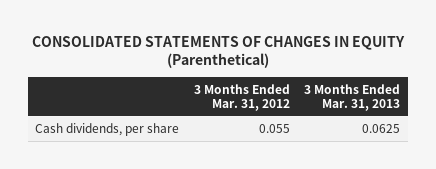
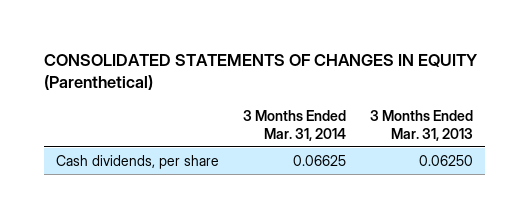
[193,83,290,112] 3 Months Ended Mar. 31, 2012 -> none
none -> [243,109,347,141] 3 Months Ended Mar. 31, 2014
[362,124,401,134] 0.0625 -> [419,155,474,167] 0.06250

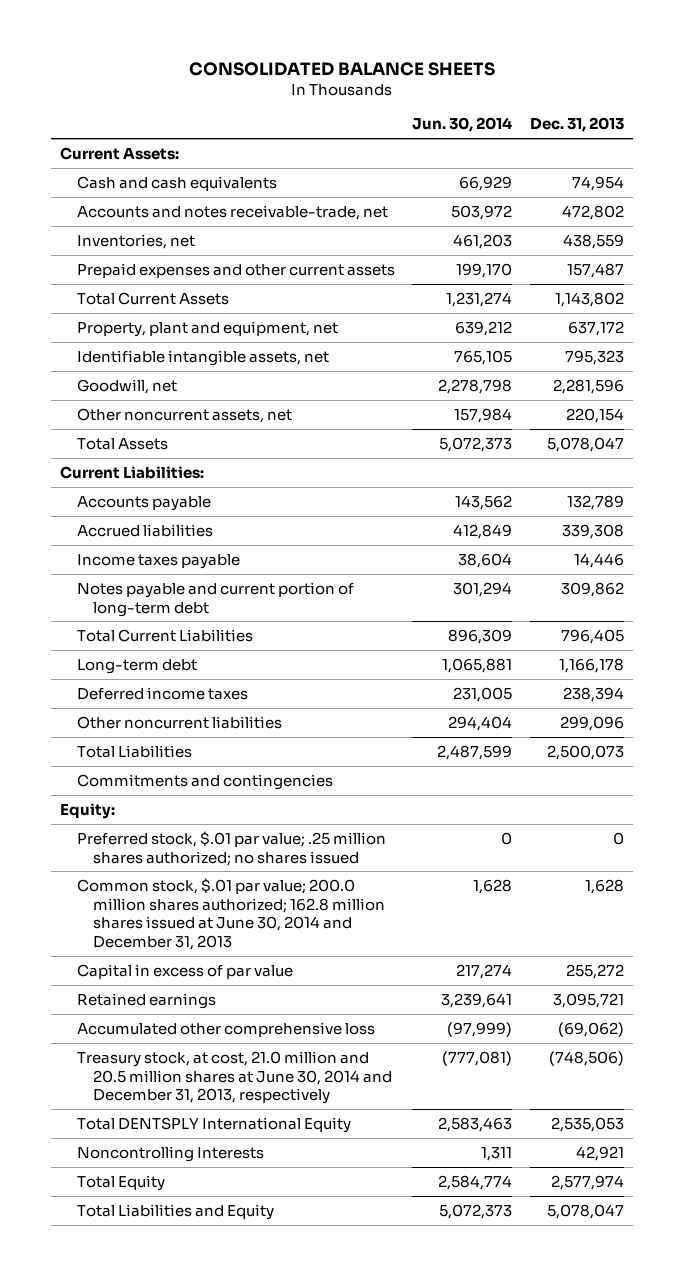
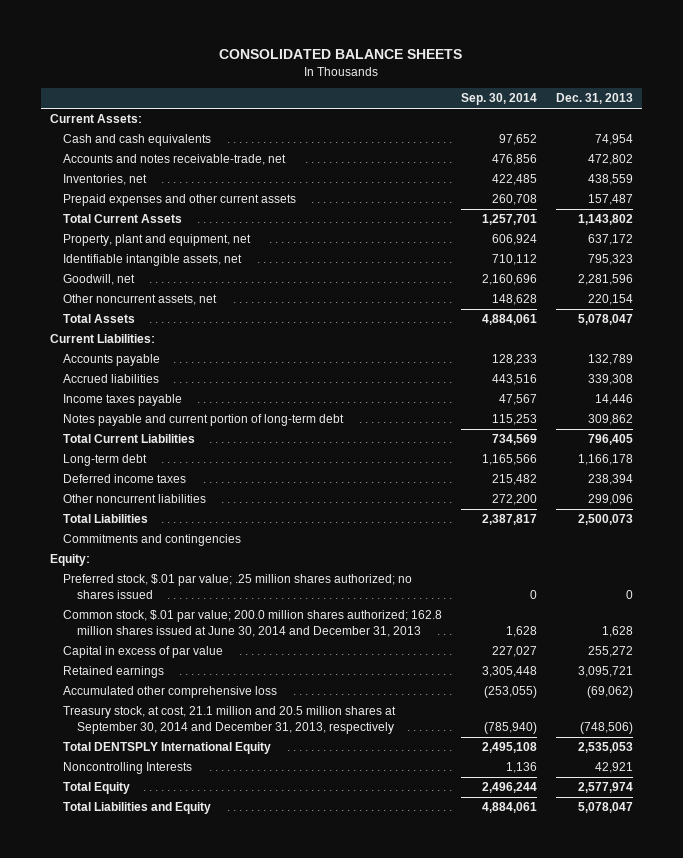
[412,117,513,133] Jun. 30, 2014 -> none
none -> [461,93,538,106] Sep. 30, 2014
[76,1050,393,1105] Treasury stock, at cost, 21.0 million and 20.5 million shares at June 30, 2014 and December 31, 2013, respectively -> [63,706,397,734] Treasury stock, at cost, 21.1 million and 20.5 million shares at September 30, 2014 and December 31, 2013, respectively

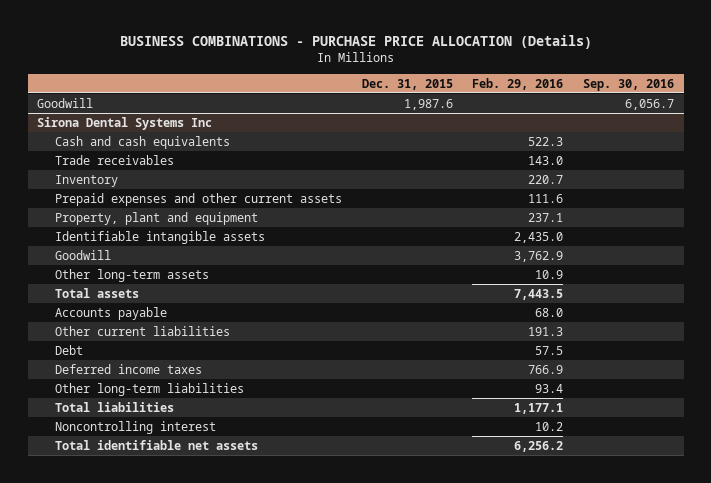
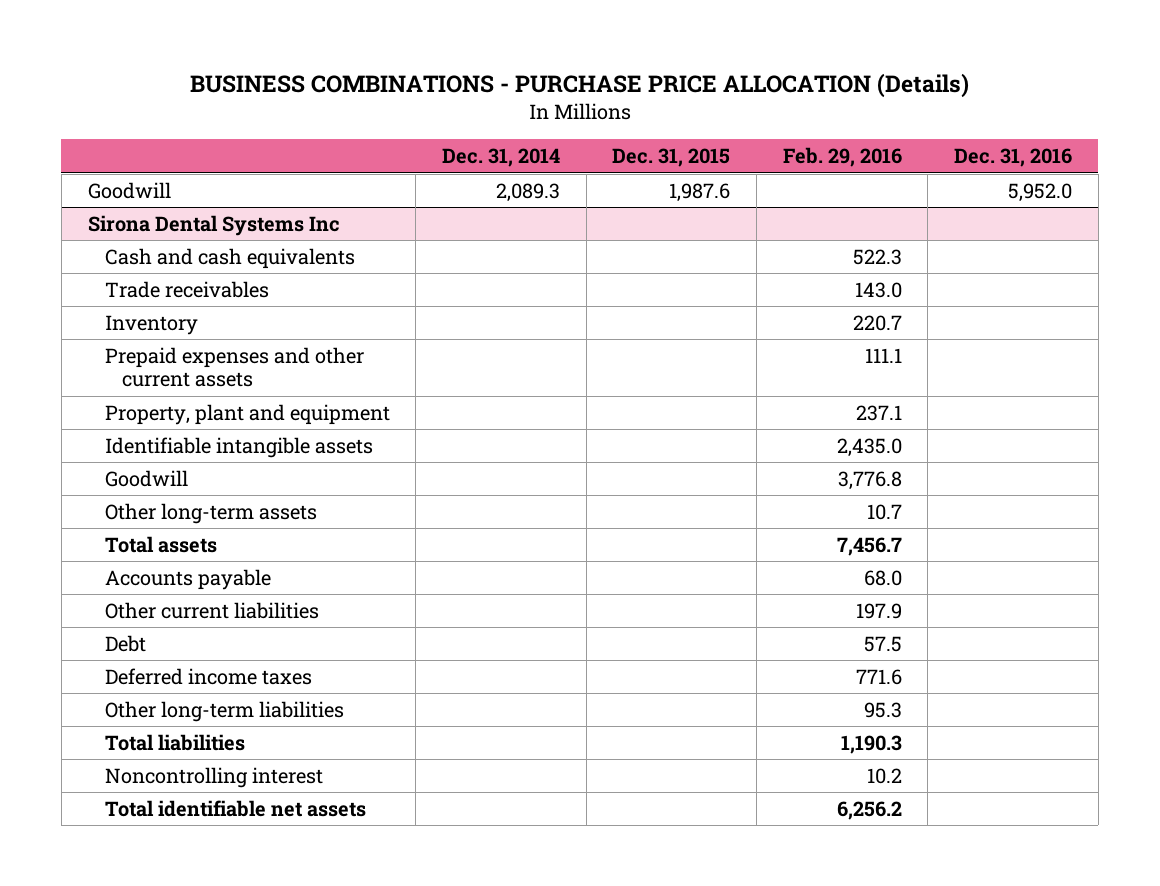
[582,78,674,91] Sep. 30, 2016 -> none
none -> [441,148,560,168] Dec. 31, 2014
none -> [954,148,1073,168] Dec. 31, 2016
[528,193,564,203] 111.6 -> [864,347,902,363] 111.1
[514,250,564,262] 3,762.9 -> [837,470,902,490] 3,776.8
[535,269,564,279] 10.9 -> [866,503,902,520] 10.7
[514,288,564,300] 7,443.5 -> [836,536,902,556] 7,456.7
[528,326,564,336] 191.3 -> [855,602,902,619] 197.9
[528,364,564,374] 766.9 -> [855,668,902,685] 771.6
[535,383,564,393] 93.4 -> [863,701,902,718] 95.3
[514,402,564,414] 1,177.1 -> [840,734,902,754] 1,190.3

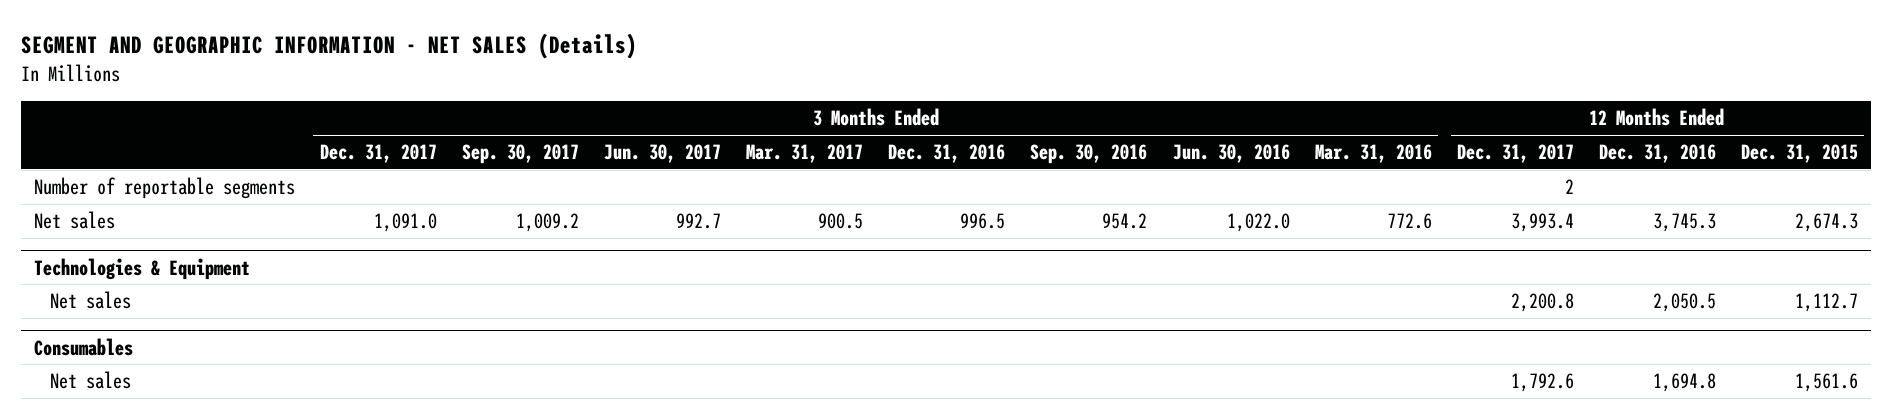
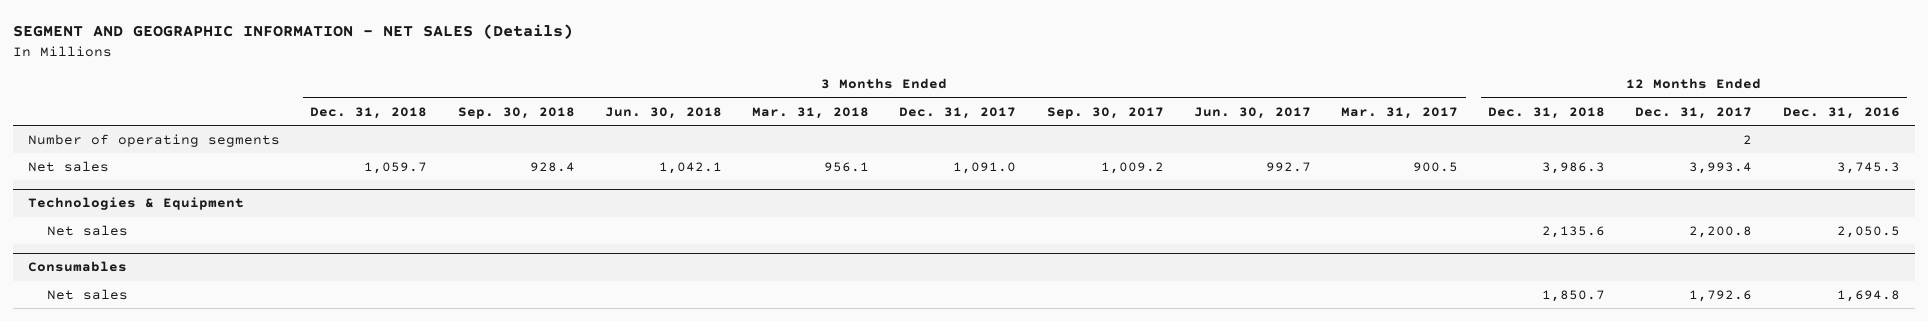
[888,144,1006,164] Dec. 31, 2016 -> none
[1030,144,1148,165] Sep. 30, 2016 -> none
[1172,144,1290,164] Jun. 30, 2016 -> none
[1314,144,1432,164] Mar. 31, 2016 -> none
[1741,144,1859,164] Dec. 31, 2015 -> none
none -> [310,106,428,119] Dec. 31, 2018
none -> [457,106,575,119] Sep. 30, 2018
none -> [604,106,722,119] Jun. 30, 2018
none -> [752,106,870,119] Mar. 31, 2018
none -> [1488,106,1606,119] Dec. 31, 2018
[33,177,295,200] Number of reportable segments -> [28,134,281,148] Number of operating segments

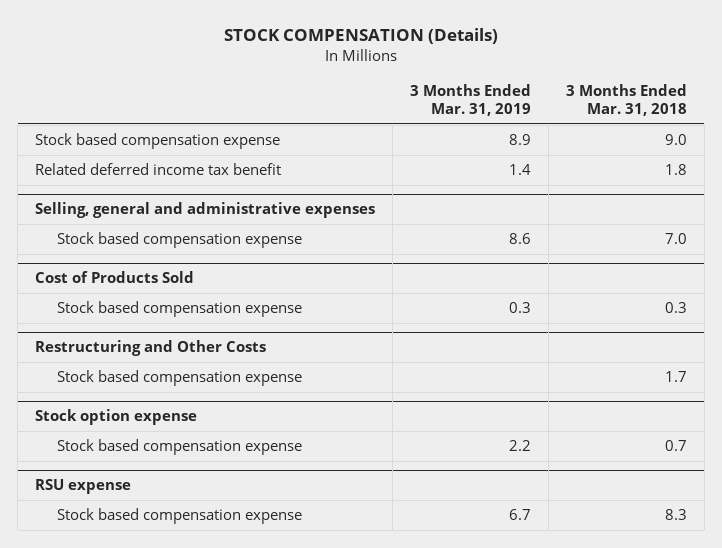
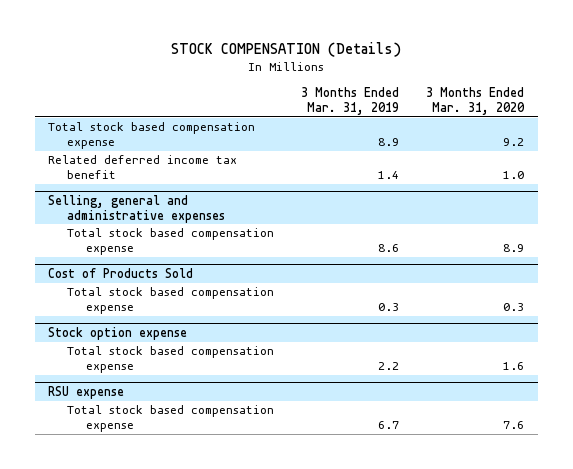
[565,84,687,117] 3 Months Ended Mar. 31, 2018 -> none
none -> [426,86,526,115] 3 Months Ended Mar. 31, 2020
[35,133,281,150] Stock based compensation expense -> [48,122,256,150] Total stock based compensation expense
[57,232,303,249] Stock based compensation expense -> [67,228,275,256] Total stock based compensation expense
[35,340,267,357] Restructuring and Other Costs -> none
[57,370,303,387] Stock based compensation expense -> none
[57,301,303,318] Stock based compensation expense -> [67,287,275,315] Total stock based compensation expense
[57,439,303,456] Stock based compensation expense -> [67,346,275,374] Total stock based compensation expense
[57,508,303,525] Stock based compensation expense -> [67,405,275,433] Total stock based compensation expense

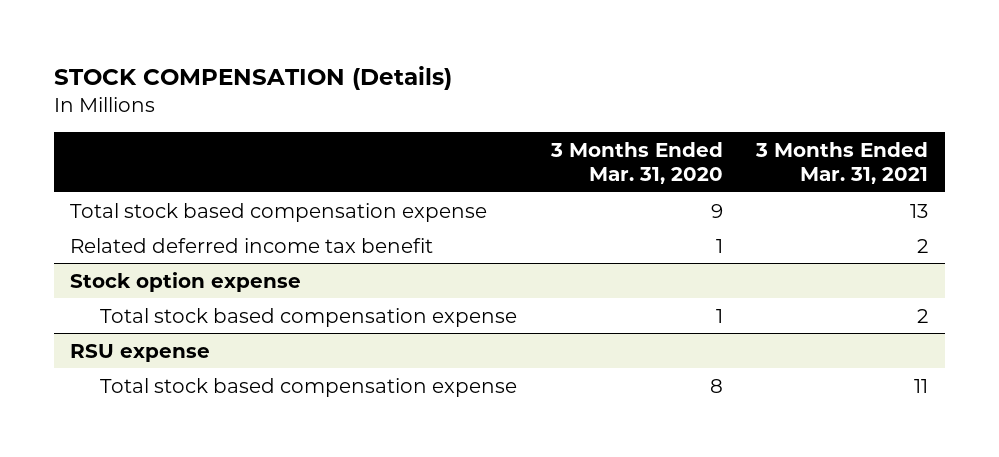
[301,86,400,115] 3 Months Ended Mar. 31, 2019 -> none
none -> [755,141,929,185] 3 Months Ended Mar. 31, 2021
[48,194,226,223] Selling, general and administrative expenses -> none
[67,228,275,256] Total stock based compensation expense -> none
[48,267,194,278] Cost of Products Sold -> none
[67,287,275,315] Total stock based compensation expense -> none
[503,138,525,147] 9.2 -> [710,203,723,218] 9
[503,171,525,180] 1.0 -> [715,238,723,253] 1
[503,362,525,371] 1.6 -> [715,308,723,323] 1
[503,421,525,430] 7.6 -> [709,378,723,393] 8

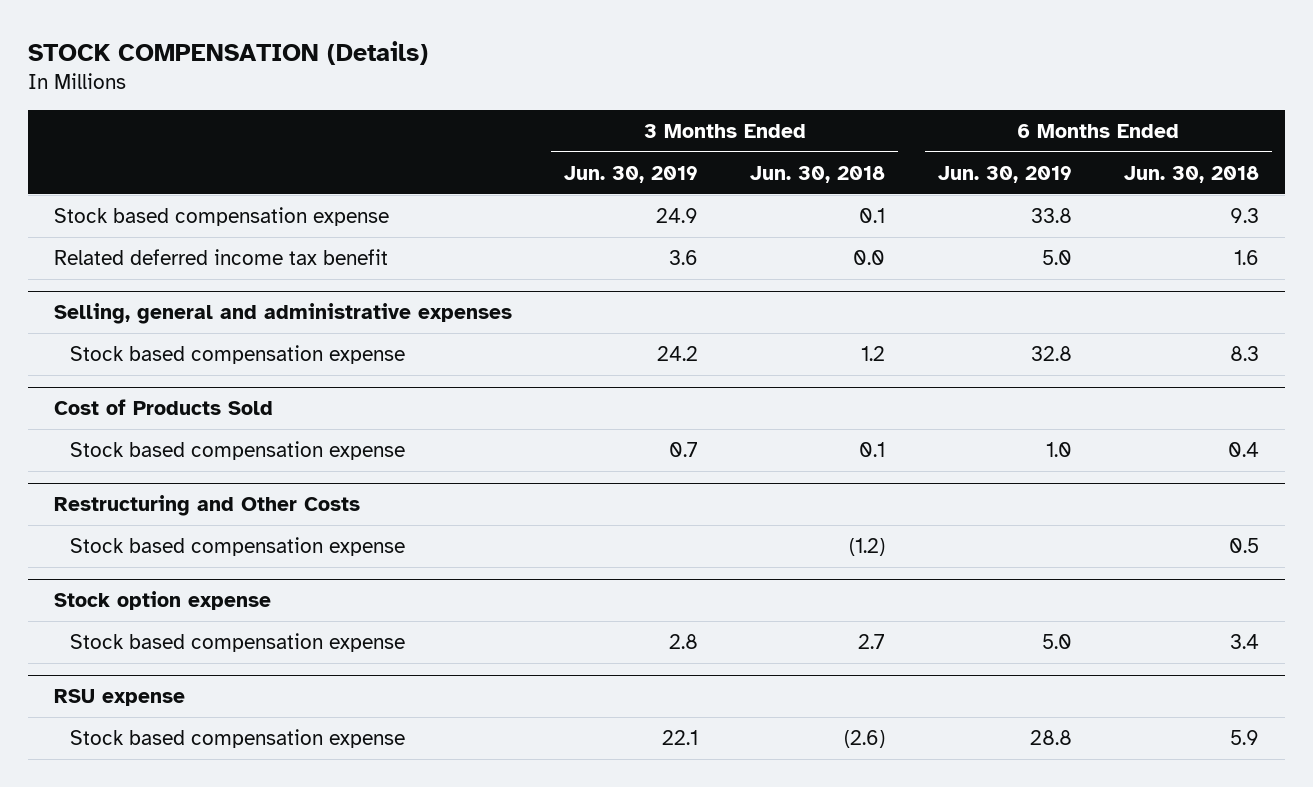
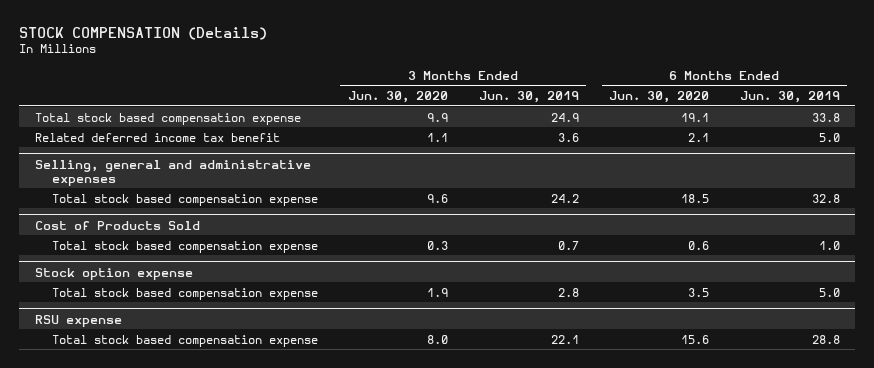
[750,165,886,183] Jun. 30, 2018 -> none
[1123,165,1259,183] Jun. 30, 2018 -> none
none -> [348,90,449,103] Jun. 30, 2020
none -> [609,90,710,103] Jun. 30, 2020
[53,206,389,226] Stock based compensation expense -> [34,112,301,125] Total stock based compensation expense
[70,344,406,364] Stock based compensation expense -> [51,193,318,206] Total stock based compensation expense
[53,495,360,517] Restructuring and Other Costs -> none
[70,536,406,556] Stock based compensation expense -> none
[70,440,406,460] Stock based compensation expense -> [51,240,318,253] Total stock based compensation expense
[70,632,406,652] Stock based compensation expense -> [51,287,318,300] Total stock based compensation expense
[70,728,406,748] Stock based compensation expense -> [51,334,318,347] Total stock based compensation expense

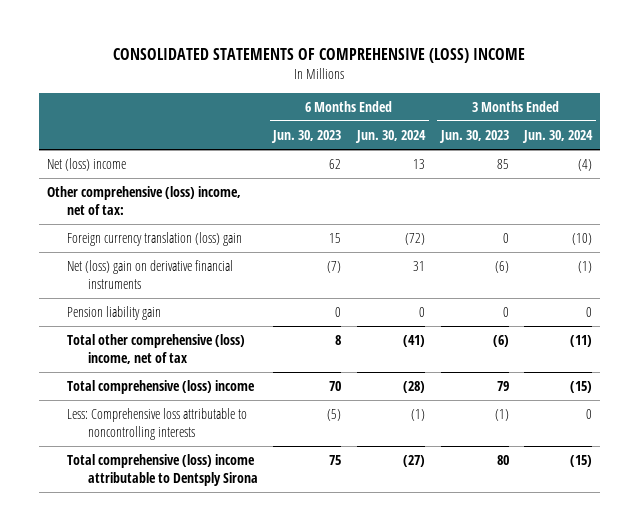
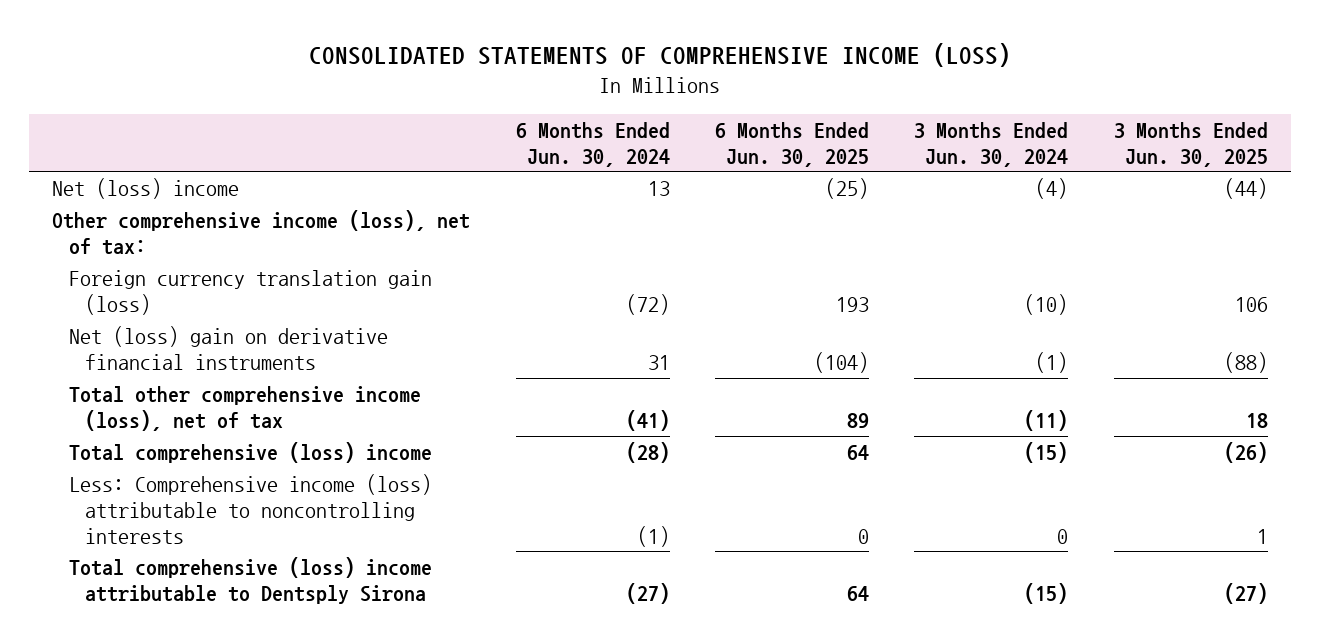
[113,48,526,64] CONSOLIDATED STATEMENTS OF COMPREHENSIVE (LOSS) INCOME -> [308,43,1011,68] CONSOLIDATED STATEMENTS OF COMPREHENSIVE INCOME (LOSS)
[271,129,342,143] Jun. 30, 2023 -> none
[438,129,509,143] Jun. 30, 2023 -> none
none -> [714,121,869,167] 6 Months Ended Jun. 30, 2025
none -> [1113,121,1268,167] 3 Months Ended Jun. 30, 2025
[46,186,241,215] Other comprehensive (loss) income, net of tax: -> [52,209,471,255] Other comprehensive income (loss), net of tax:
[67,232,243,247] Foreign currency translation (loss) gain -> [68,269,432,315] Foreign currency translation gain (loss)
[67,306,162,321] Pension liability gain -> none
[67,334,246,364] Total other comprehensive (loss) income, net of tax -> [68,385,421,431] Total other comprehensive income (loss), net of tax
[67,408,248,440] Less: Comprehensive loss attributable to noncontrolling interests -> [68,473,432,544] Less: Comprehensive income (loss) attributable to noncontrolling interests

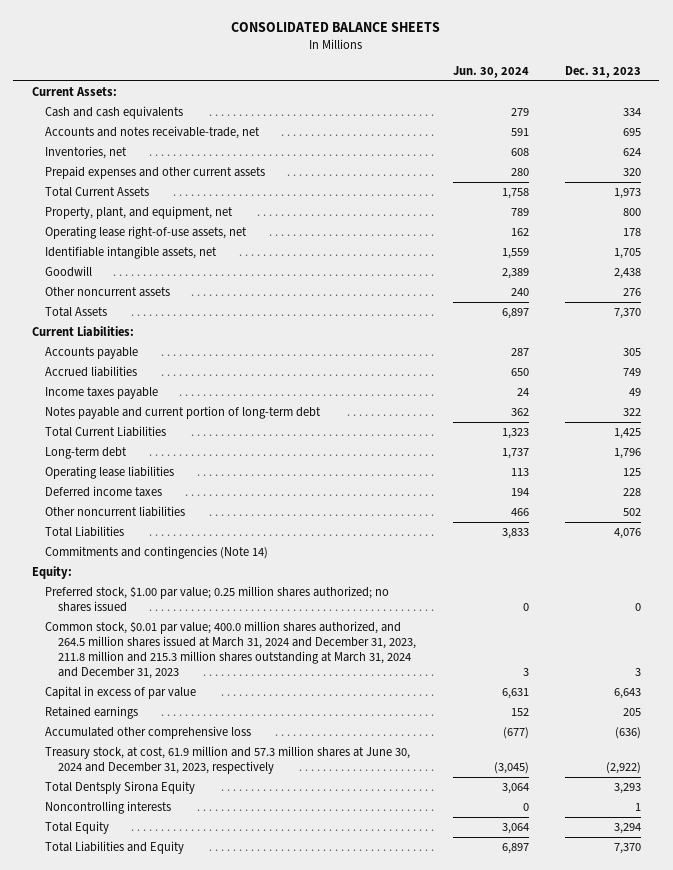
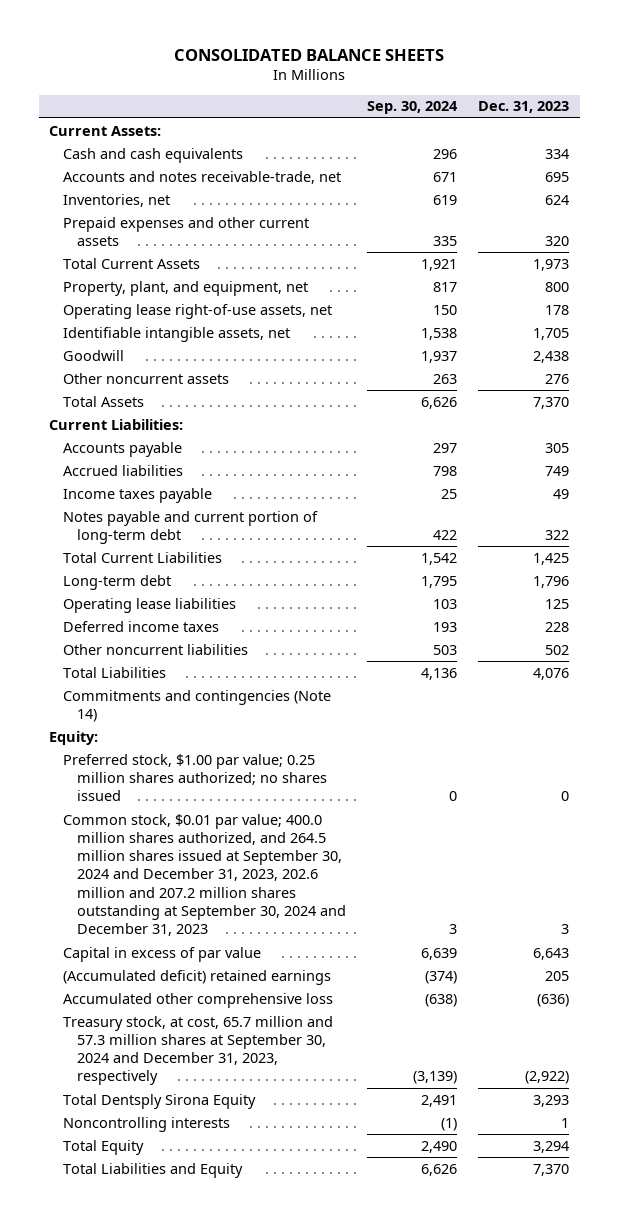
[452,66,529,79] Jun. 30, 2024 -> none
none -> [367,101,459,115] Sep. 30, 2024
[44,620,417,679] Common stock, $0.01 par value; 400.0 million shares authorized, and 264.5 million shares issued at March 31, 2024 and December 31, 2023, 211.8 million and 215.3 million shares outstanding at March 31, 2024 and December 31, 2023 -> [63,813,346,937] Common stock, $0.01 par value; 400.0 million shares authorized, and 264.5 million shares issued at September 30, 2024 and December 31, 2023, 202.6 million and 207.2 million shares outstanding at September 30, 2024 and December 31, 2023
[44,705,138,719] Retained earnings -> [63,969,332,985] (Accumulated deficit) retained earnings
[44,745,410,774] Treasury stock, at cost, 61.9 million and 57.3 million shares at June 30, 2024 and December 31, 2023, respectively -> [63,1015,334,1086] Treasury stock, at cost, 65.7 million and 57.3 million shares at September 30, 2024 and December 31, 2023, respectively

